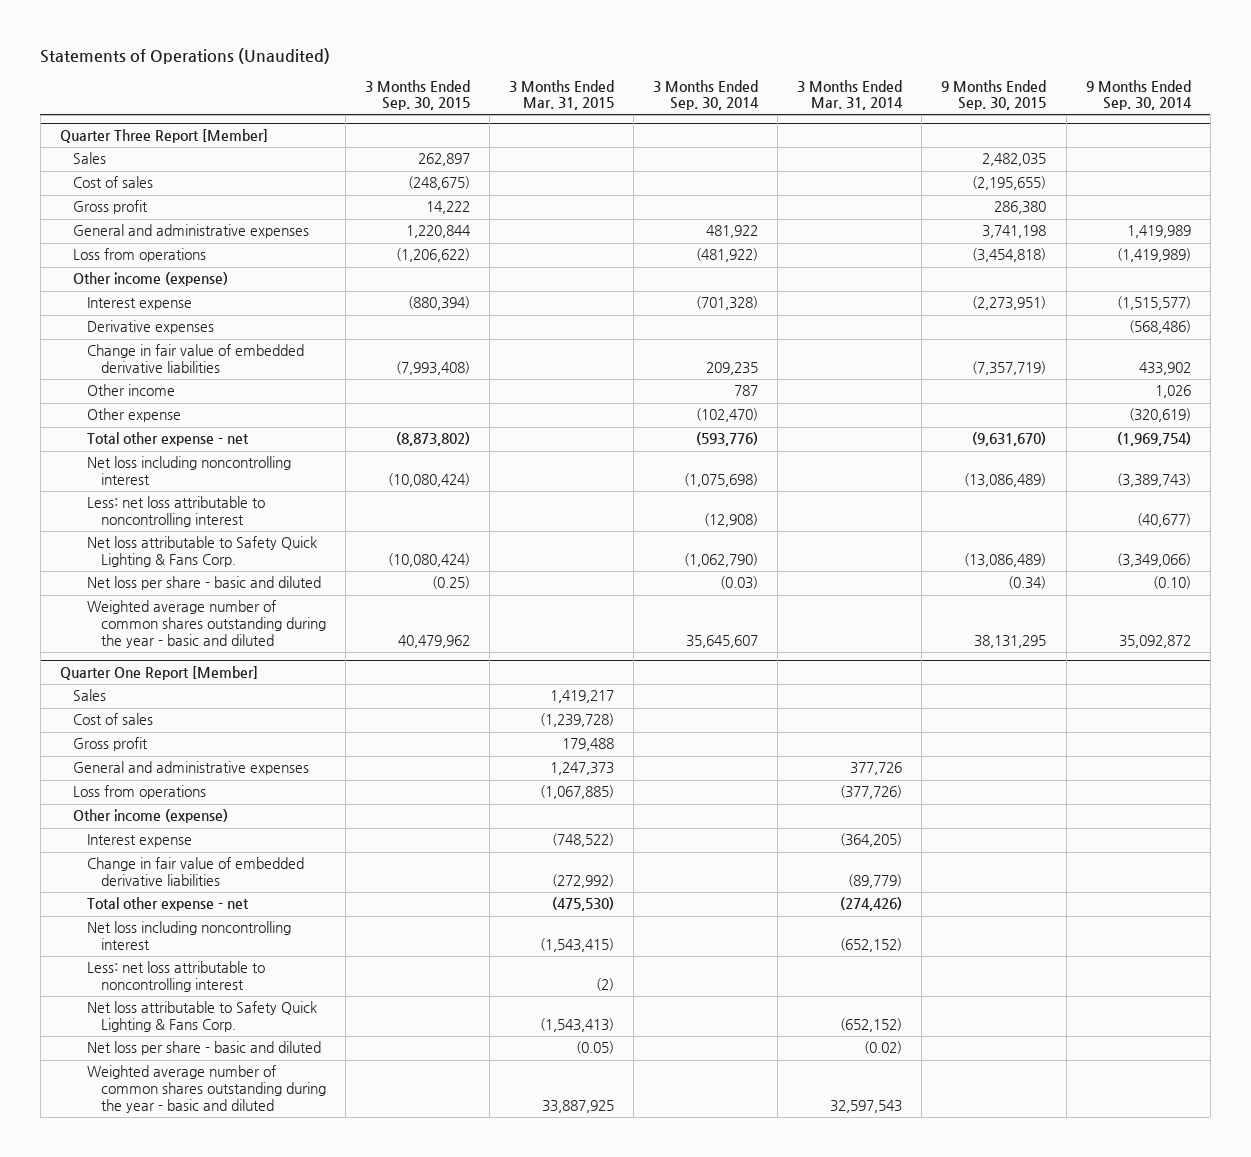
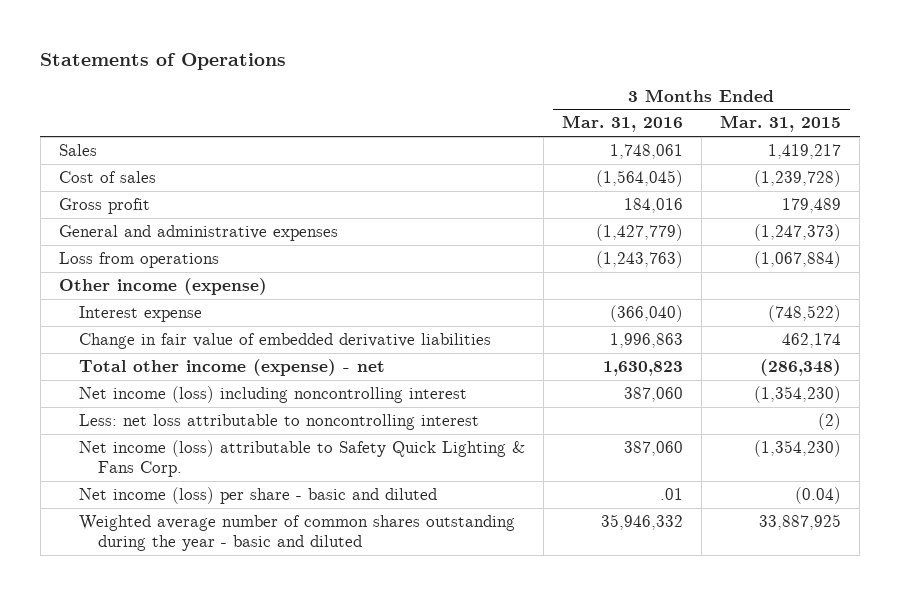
[40,47,331,64] Statements of Operations (Unaudited) -> [40,53,287,71] Statements of Operations
[364,79,470,111] 3 Months Ended Sep. 30, 2015 -> none
[653,79,760,111] 3 Months Ended Sep. 30, 2014 -> none
[797,79,904,111] 3 Months Ended Mar. 31, 2014 -> none
[941,79,1047,111] 9 Months Ended Sep. 30, 2015 -> none
[1085,79,1192,111] 9 Months Ended Sep. 30, 2014 -> none
none -> [561,115,683,133] Mar. 31, 2016
[59,128,268,143] Quarter Three Report [Member] -> none
[73,152,107,165] Sales -> none
[73,176,154,189] Cost of sales -> none
[73,200,149,215] Gross profit -> none
[73,224,310,239] General and administrative expenses -> none
[73,248,207,263] Loss from operations -> none
[73,272,229,287] Other income (expense) -> none
[86,297,192,311] Interest expense -> none
[86,320,214,335] Derivative expenses -> none
[86,344,304,374] Change in fair value of embedded derivative liabilities -> none
[86,384,175,397] Other income -> none
[86,408,181,423] Other expense -> none
[86,432,249,447] Total other expense - net -> none
[86,456,291,486] Net loss including noncontrolling interest -> none
[86,496,265,528] Less: net loss attributable to noncontrolling interest -> none
[86,536,317,568] Net loss attributable to Safety Quick Lighting & Fans Corp. -> none
[86,576,321,591] Net loss per share - basic and diluted -> none
[86,600,326,648] Weighted average number of common shares outstanding during the year - basic and diluted -> none
[59,665,258,680] Quarter One Report [Member] -> none
[561,738,614,752] 179,488 -> [782,198,842,214] 179,489
[549,762,614,776] 1,247,373 -> [754,224,842,242] (1,247,373)
[539,785,614,800] (1,067,885) -> [754,251,842,269] (1,067,884)
[551,874,614,889] (272,992) -> [782,333,842,349] 462,174
[86,897,249,912] Total other expense - net -> [78,359,385,377] Total other income (expense) - net
[551,897,614,912] (475,530) -> [760,359,842,377] (286,348)
[86,921,291,951] Net loss including noncontrolling interest -> [78,386,467,404] Net income (loss) including noncontrolling interest
[539,938,614,953] (1,543,415) -> [754,386,842,404] (1,354,230)
[86,1001,317,1033] Net loss attributable to Safety Quick Lighting & Fans Corp. -> [78,440,525,478] Net income (loss) attributable to Safety Quick Lighting & Fans Corp.
[539,1018,614,1033] (1,543,413) -> [754,440,842,458] (1,354,230)
[86,1041,321,1056] Net loss per share - basic and diluted -> [78,487,437,505] Net income (loss) per share - basic and diluted
[575,1041,614,1055] (0.05) -> [795,487,842,505] (0.04)

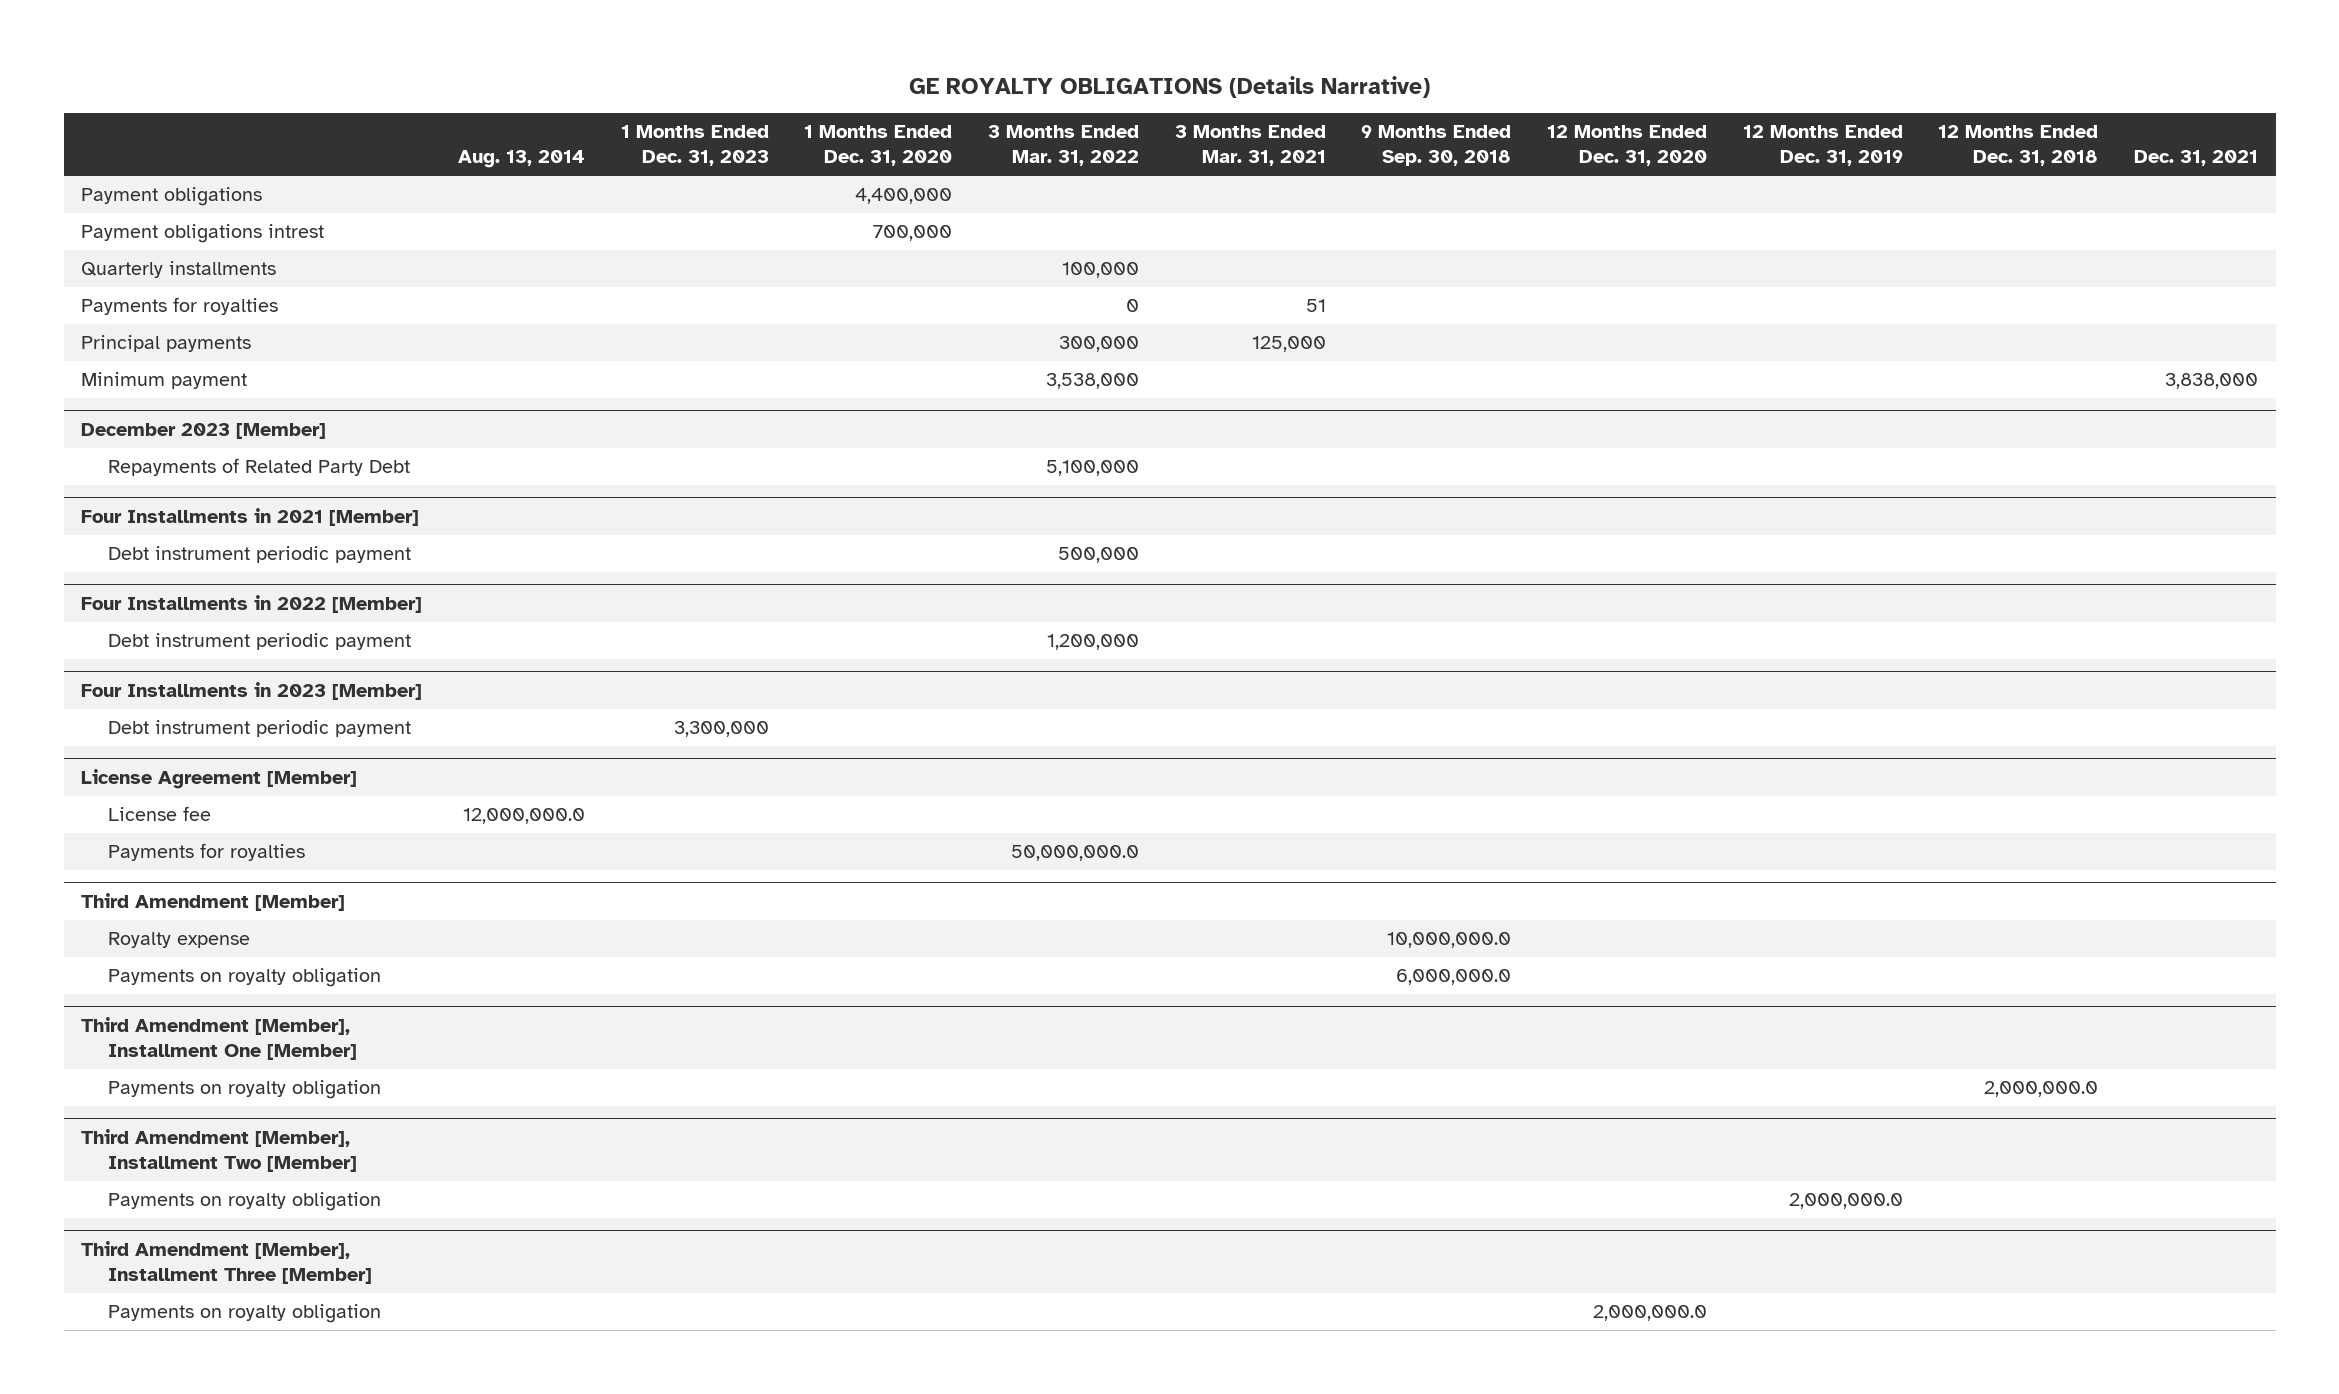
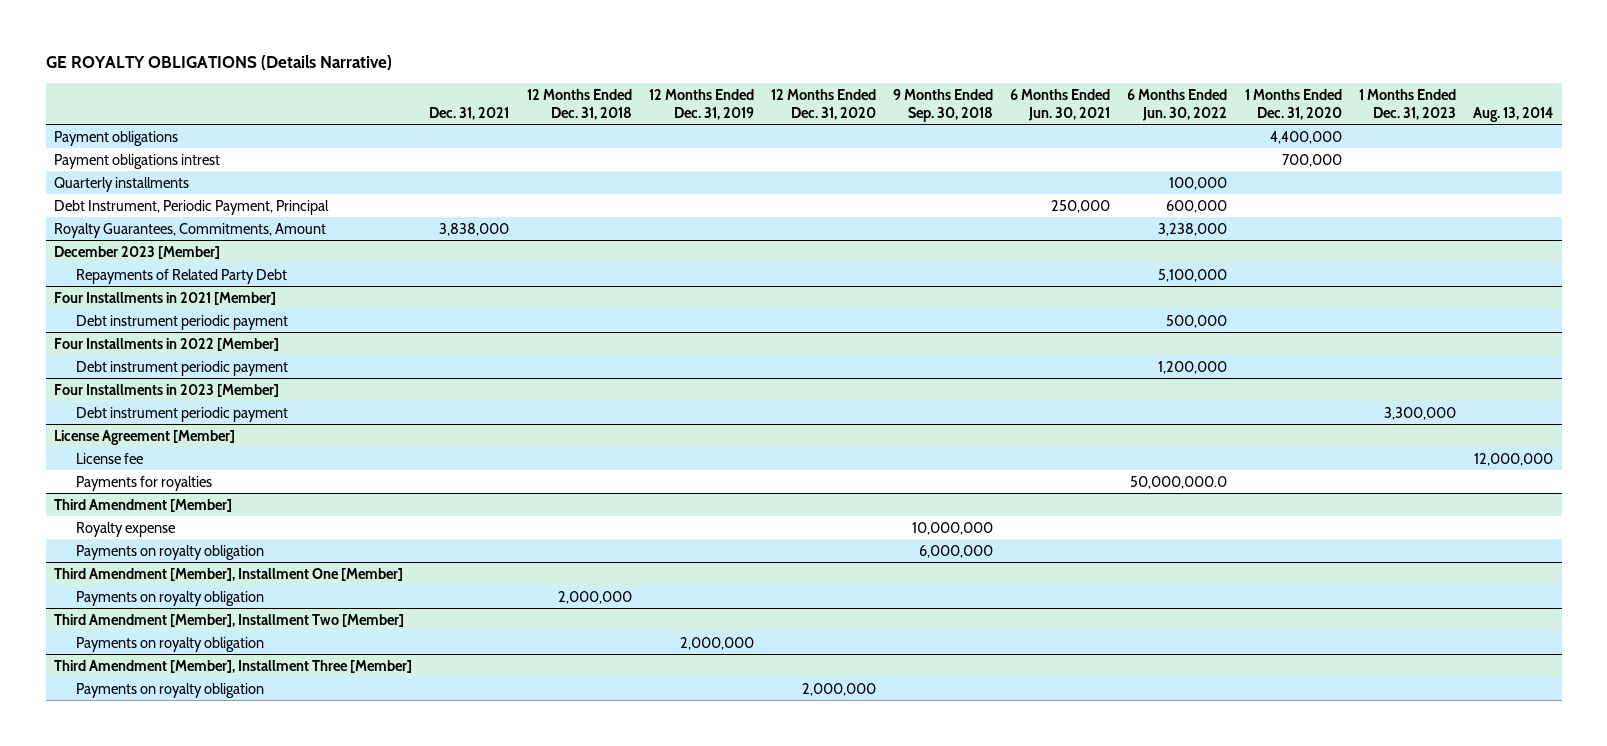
[987,125,1139,167] 3 Months Ended Mar. 31, 2022 -> none
[1174,125,1326,167] 3 Months Ended Mar. 31, 2021 -> none
none -> [1010,88,1111,121] 6 Months Ended Jun. 30, 2021
none -> [1127,88,1228,121] 6 Months Ended Jun. 30, 2022
[81,297,279,316] Payments for royalties -> none
[81,335,252,353] Principal payments -> [54,199,330,215] Debt Instrument, Periodic Payment, Principal
[81,372,248,390] Minimum payment -> [54,222,327,238] Royalty Guarantees, Commitments, Amount
[463,808,586,825] 12,000,000.0 -> [1474,452,1554,466] 12,000,000
[1387,932,1512,949] 10,000,000.0 -> [912,521,994,535] 10,000,000
[1396,969,1512,986] 6,000,000.0 -> [919,544,994,558] 6,000,000
[1984,1081,2099,1098] 2,000,000.0 -> [557,590,632,604] 2,000,000
[1788,1193,1903,1210] 2,000,000.0 -> [679,636,754,650] 2,000,000
[1592,1305,1707,1322] 2,000,000.0 -> [801,682,876,696] 2,000,000

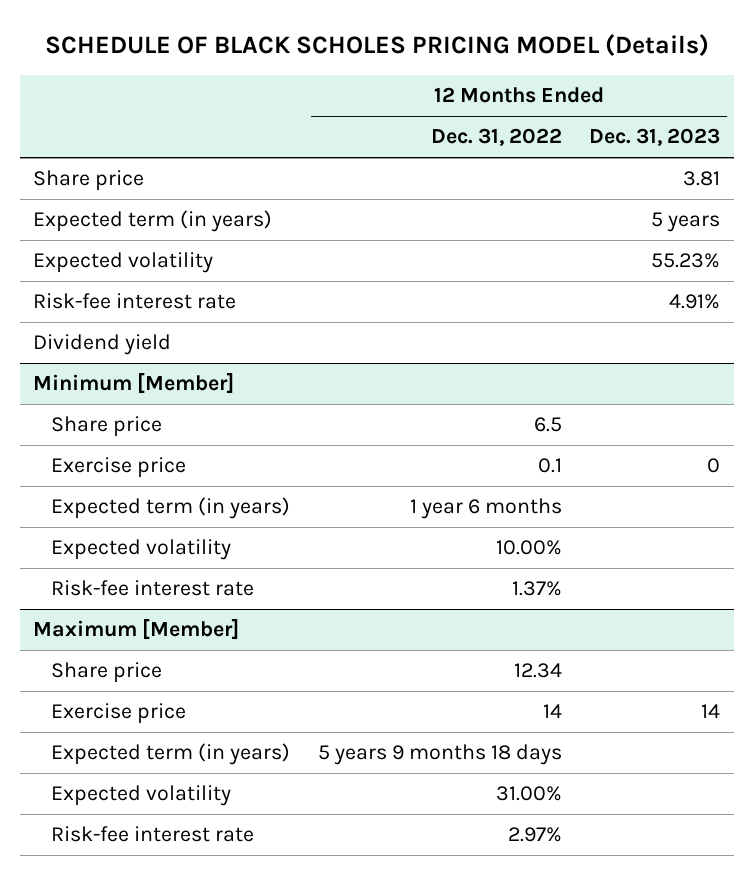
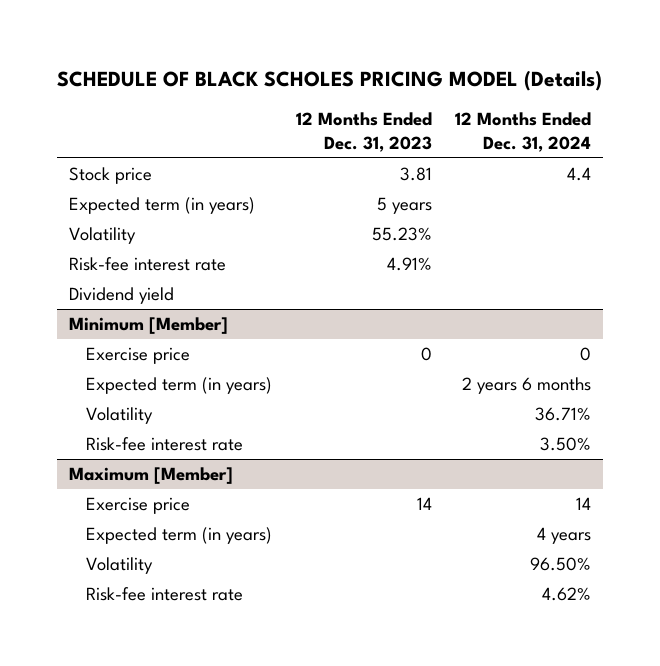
[430,128,562,147] Dec. 31, 2022 -> none
none -> [455,112,592,152] 12 Months Ended Dec. 31, 2024
[33,170,145,192] Share price -> [68,167,152,185] Stock price
[33,252,214,274] Expected volatility -> [68,227,136,245] Volatility
[51,416,163,438] Share price -> none
[51,539,232,561] Expected volatility -> [86,407,154,425] Volatility
[51,662,163,684] Share price -> none
[51,785,232,807] Expected volatility -> [86,557,154,575] Volatility

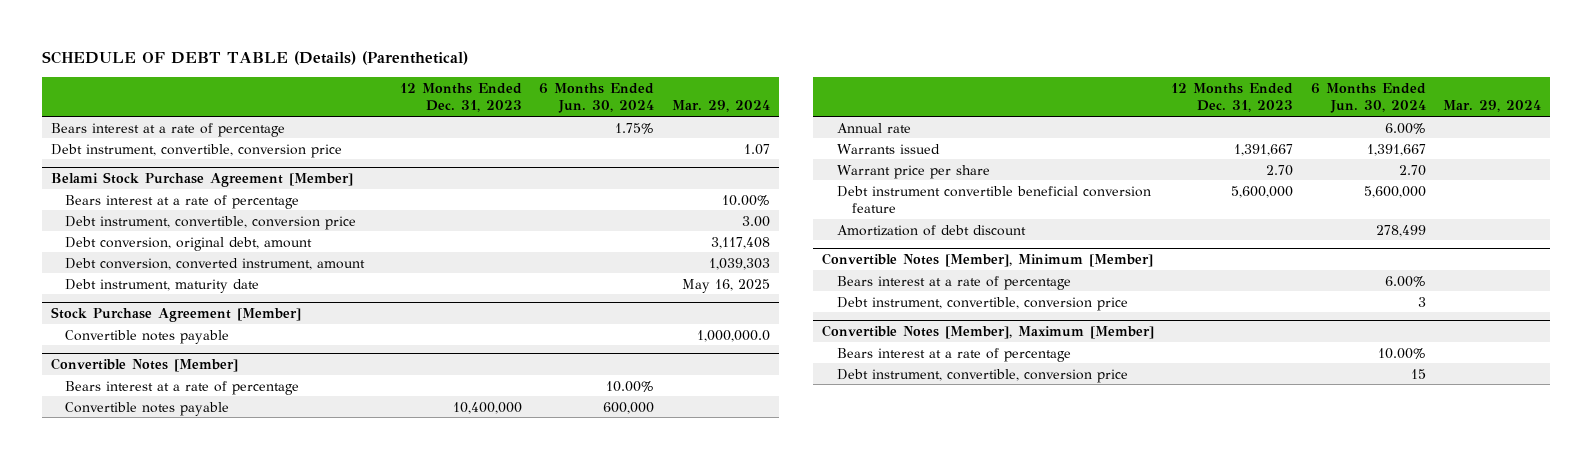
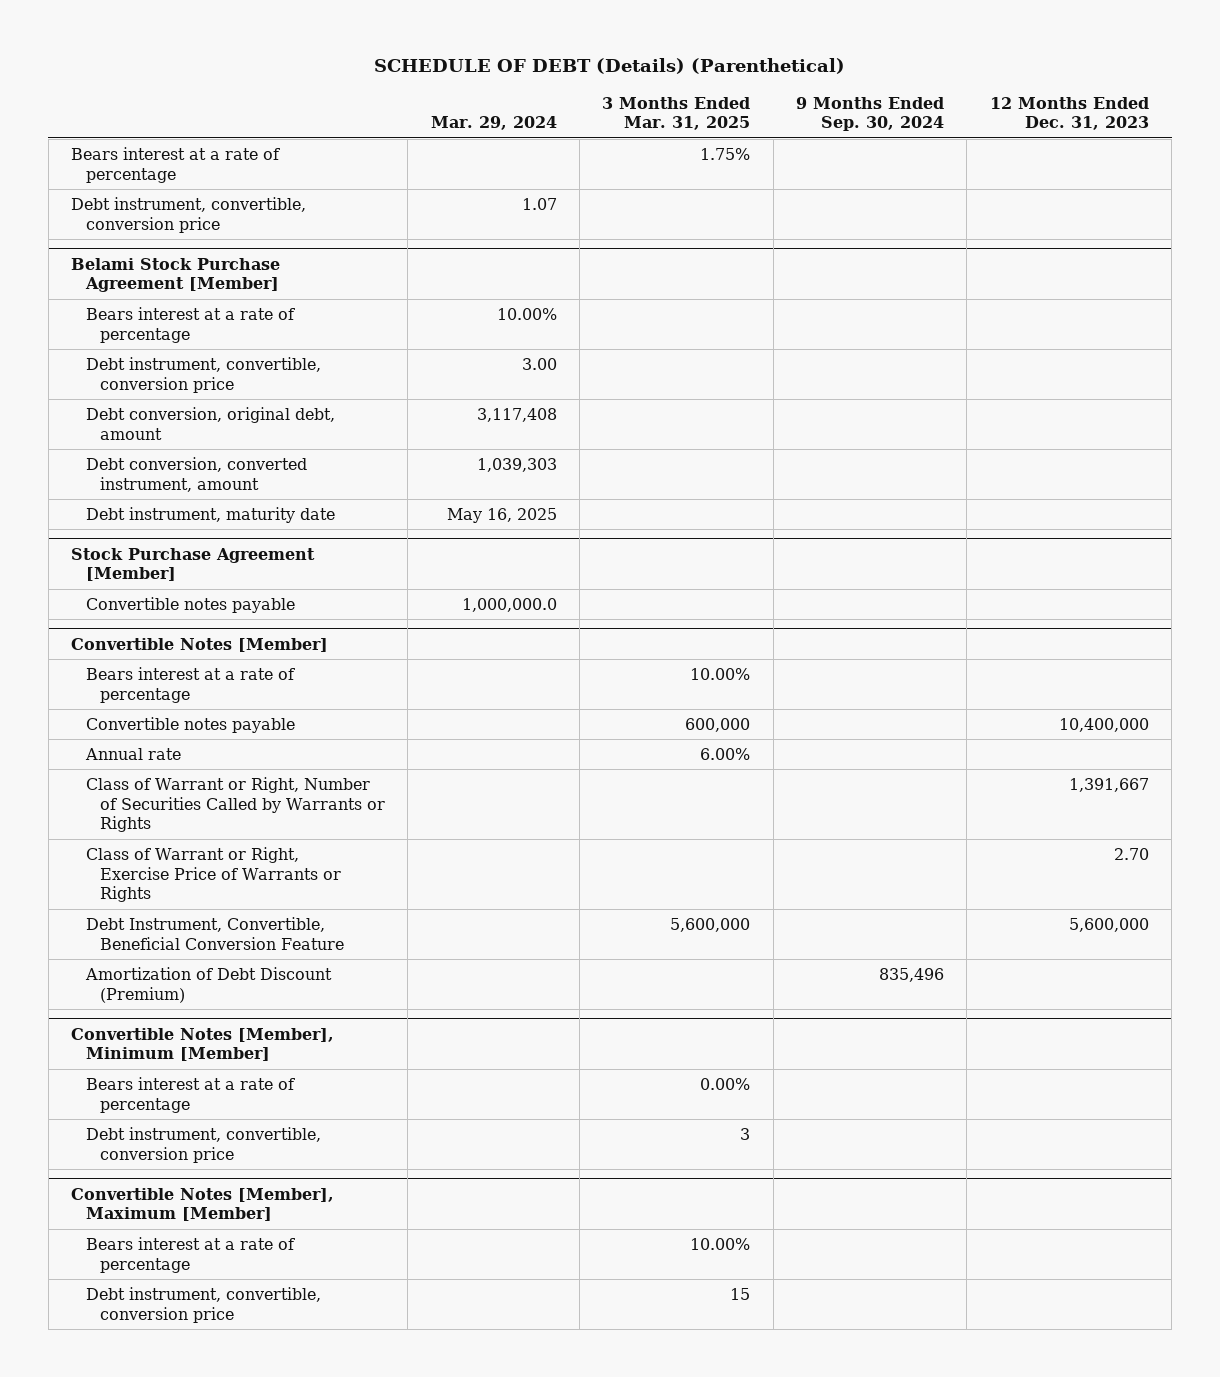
[41,51,468,66] SCHEDULE OF DEBT TABLE (Details) (Parenthetical) -> [373,58,845,75] SCHEDULE OF DEBT (Details) (Parenthetical)
[539,82,655,114] 6 Months Ended Jun. 30, 2024 -> none
none -> [602,96,751,131] 3 Months Ended Mar. 31, 2025
none -> [796,96,945,132] 9 Months Ended Sep. 30, 2024
[836,143,940,154] Warrants issued -> [85,776,386,833] Class of Warrant or Right, Number of Securities Called by Warrants or Rights
[836,164,990,179] Warrant price per share -> [85,846,342,903] Class of Warrant or Right, Exercise Price of Warrants or Rights
[836,185,1151,214] Debt instrument convertible beneficial conversion feature -> [85,916,345,950] Debt Instrument, Convertible, Beneficial Conversion Feature
[836,224,1026,236] Amortization of debt discount -> [84,966,332,1003] Amortization of Debt Discount (Premium)

